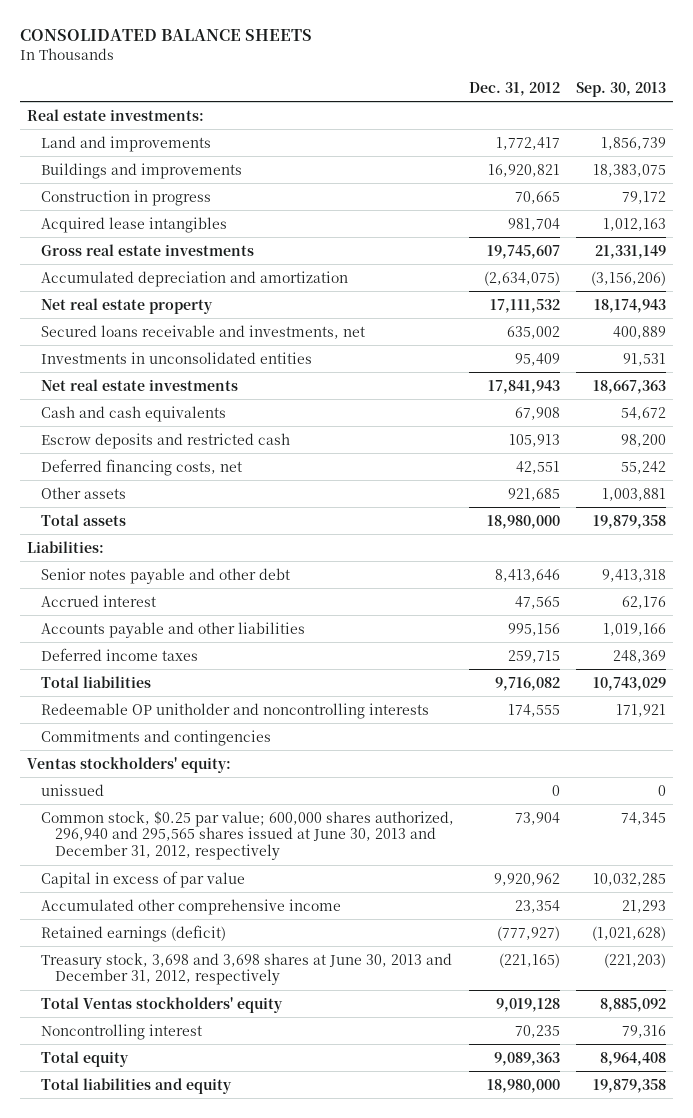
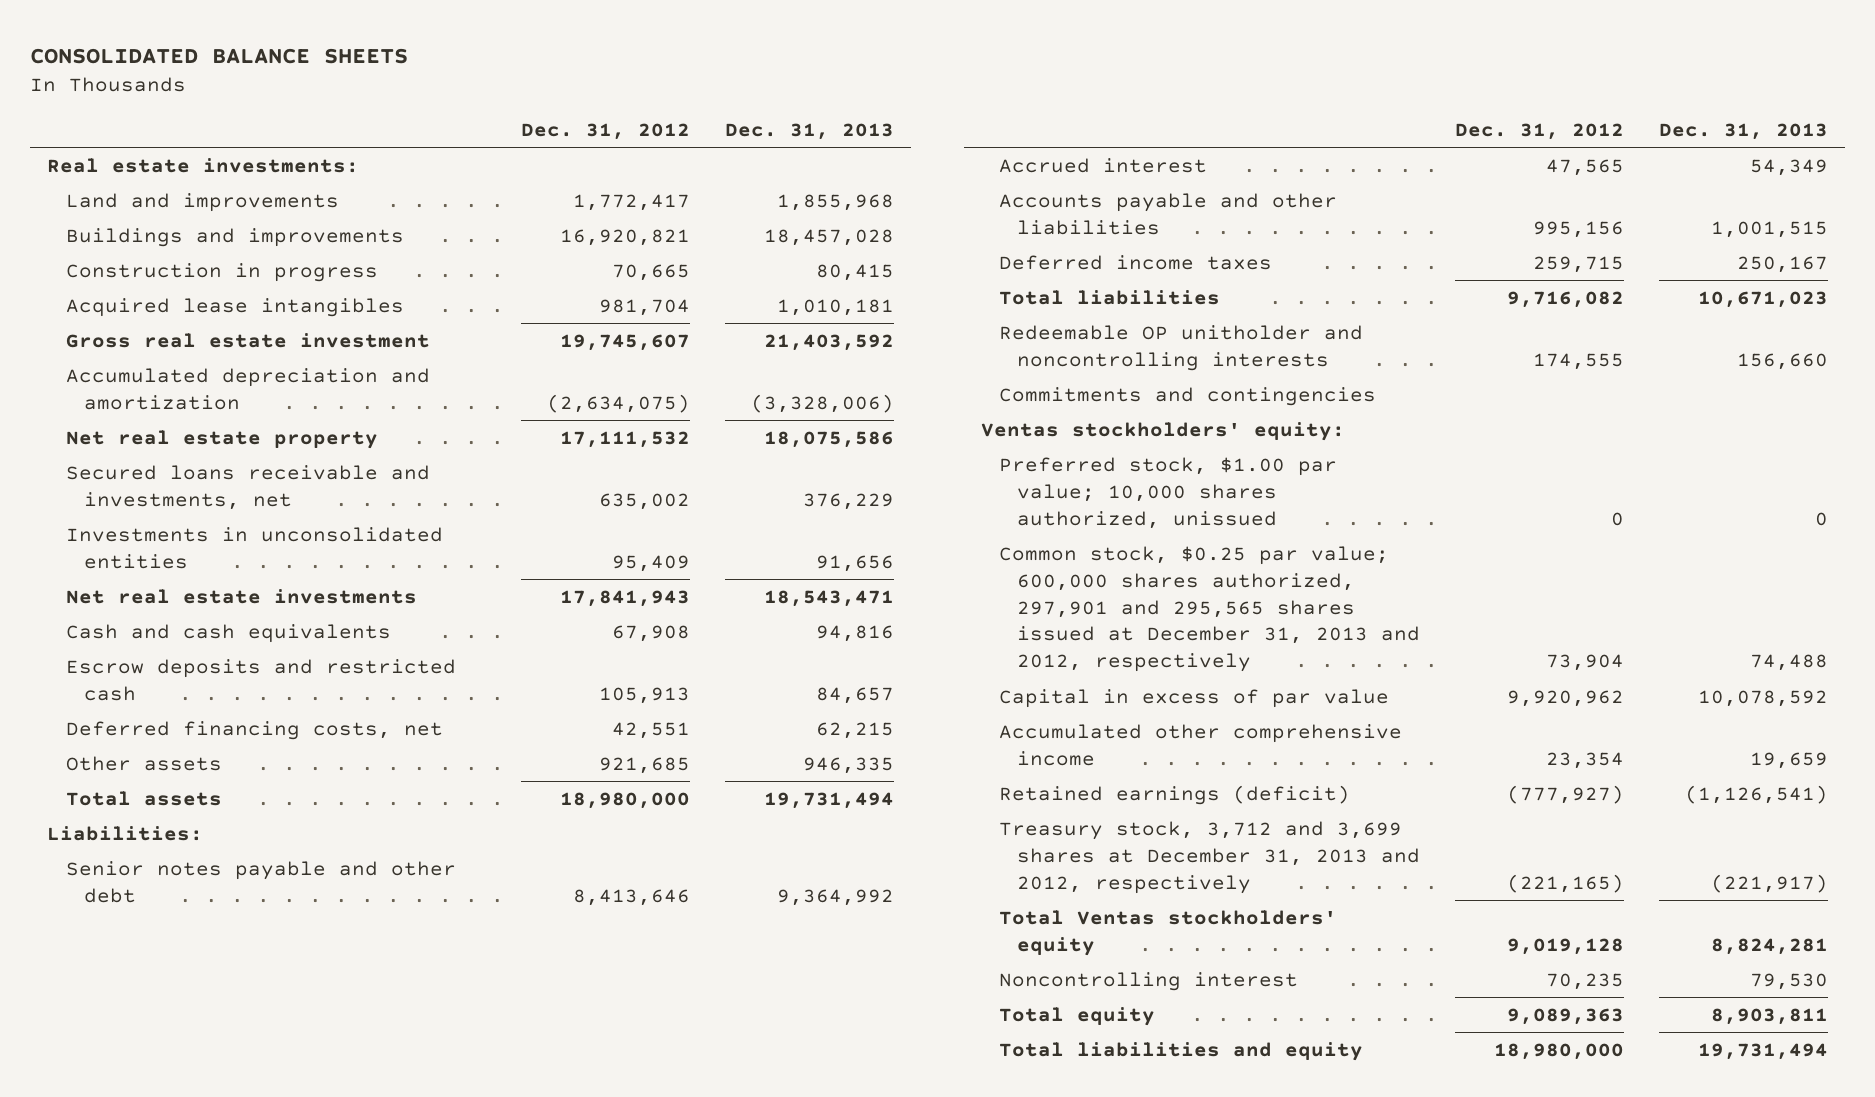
[575,81,666,97] Sep. 30, 2013 -> none
none -> [725,123,895,141] Dec. 31, 2013
[41,243,255,256] Gross real estate investments -> [65,332,430,348] Gross real estate investment
[41,783,105,796] unissued -> [999,456,1338,529] Preferred stock, $1.00 par value; 10,000 shares authorized, unissued
[41,810,455,861] Common stock, $0.25 par value; 600,000 shares authorized, 296,940 and 295,565 shares issued at June 30, 2013 and December 31, 2012, respectively -> [999,545,1421,673] Common stock, $0.25 par value; 600,000 shares authorized, 297,901 and 295,565 shares issued at December 31, 2013 and 2012, respectively
[41,952,453,986] Treasury stock, 3,698 and 3,698 shares at June 30, 2013 and December 31, 2012, respectively -> [999,820,1421,894] Treasury stock, 3,712 and 3,699 shares at December 31, 2013 and 2012, respectively

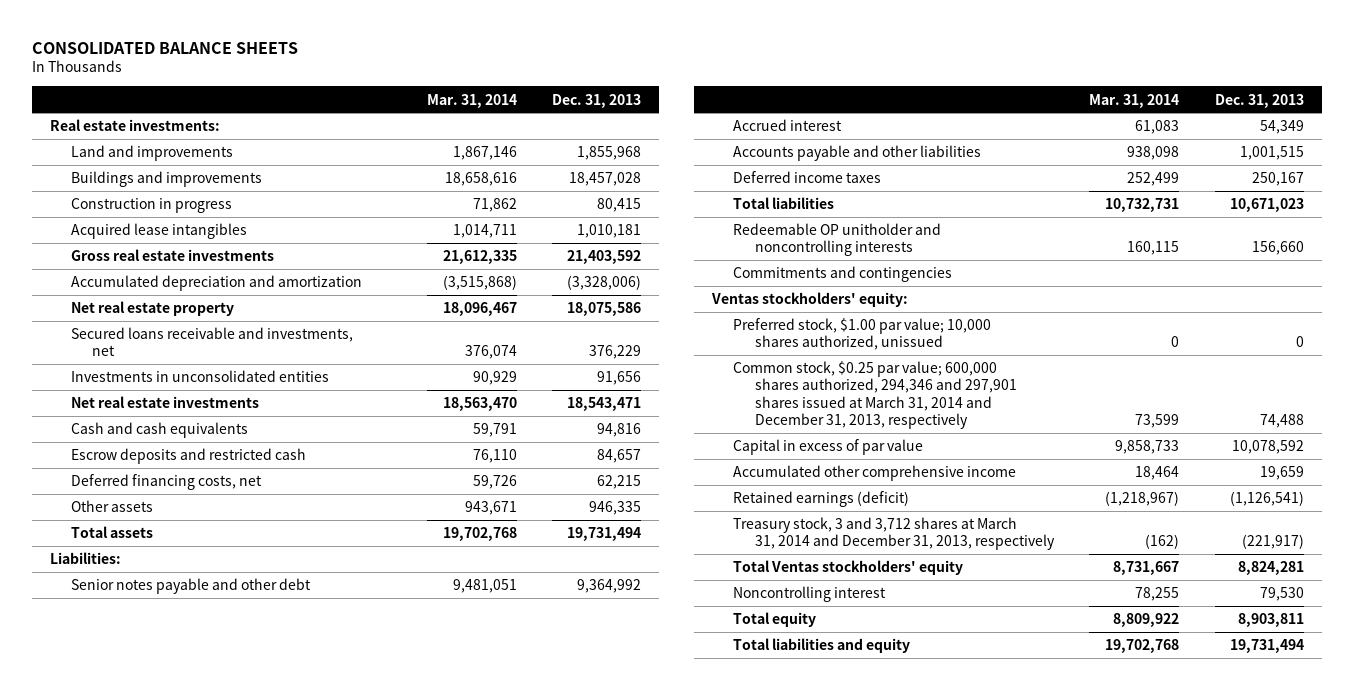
[521,123,691,141] Dec. 31, 2012 -> none
none -> [426,93,517,108] Mar. 31, 2014
[65,332,430,348] Gross real estate investment -> [71,249,275,262] Gross real estate investments
[999,545,1421,673] Common stock, $0.25 par value; 600,000 shares authorized, 297,901 and 295,565 shares issued at December 31, 2013 and 2012, respectively -> [733,361,1017,429] Common stock, $0.25 par value; 600,000 shares authorized, 294,346 and 297,901 shares issued at March 31, 2014 and December 31, 2013, respectively
[999,820,1421,894] Treasury stock, 3,712 and 3,699 shares at December 31, 2013 and 2012, respectively -> [733,517,1055,551] Treasury stock, 3 and 3,712 shares at March 31, 2014 and December 31, 2013, respectively

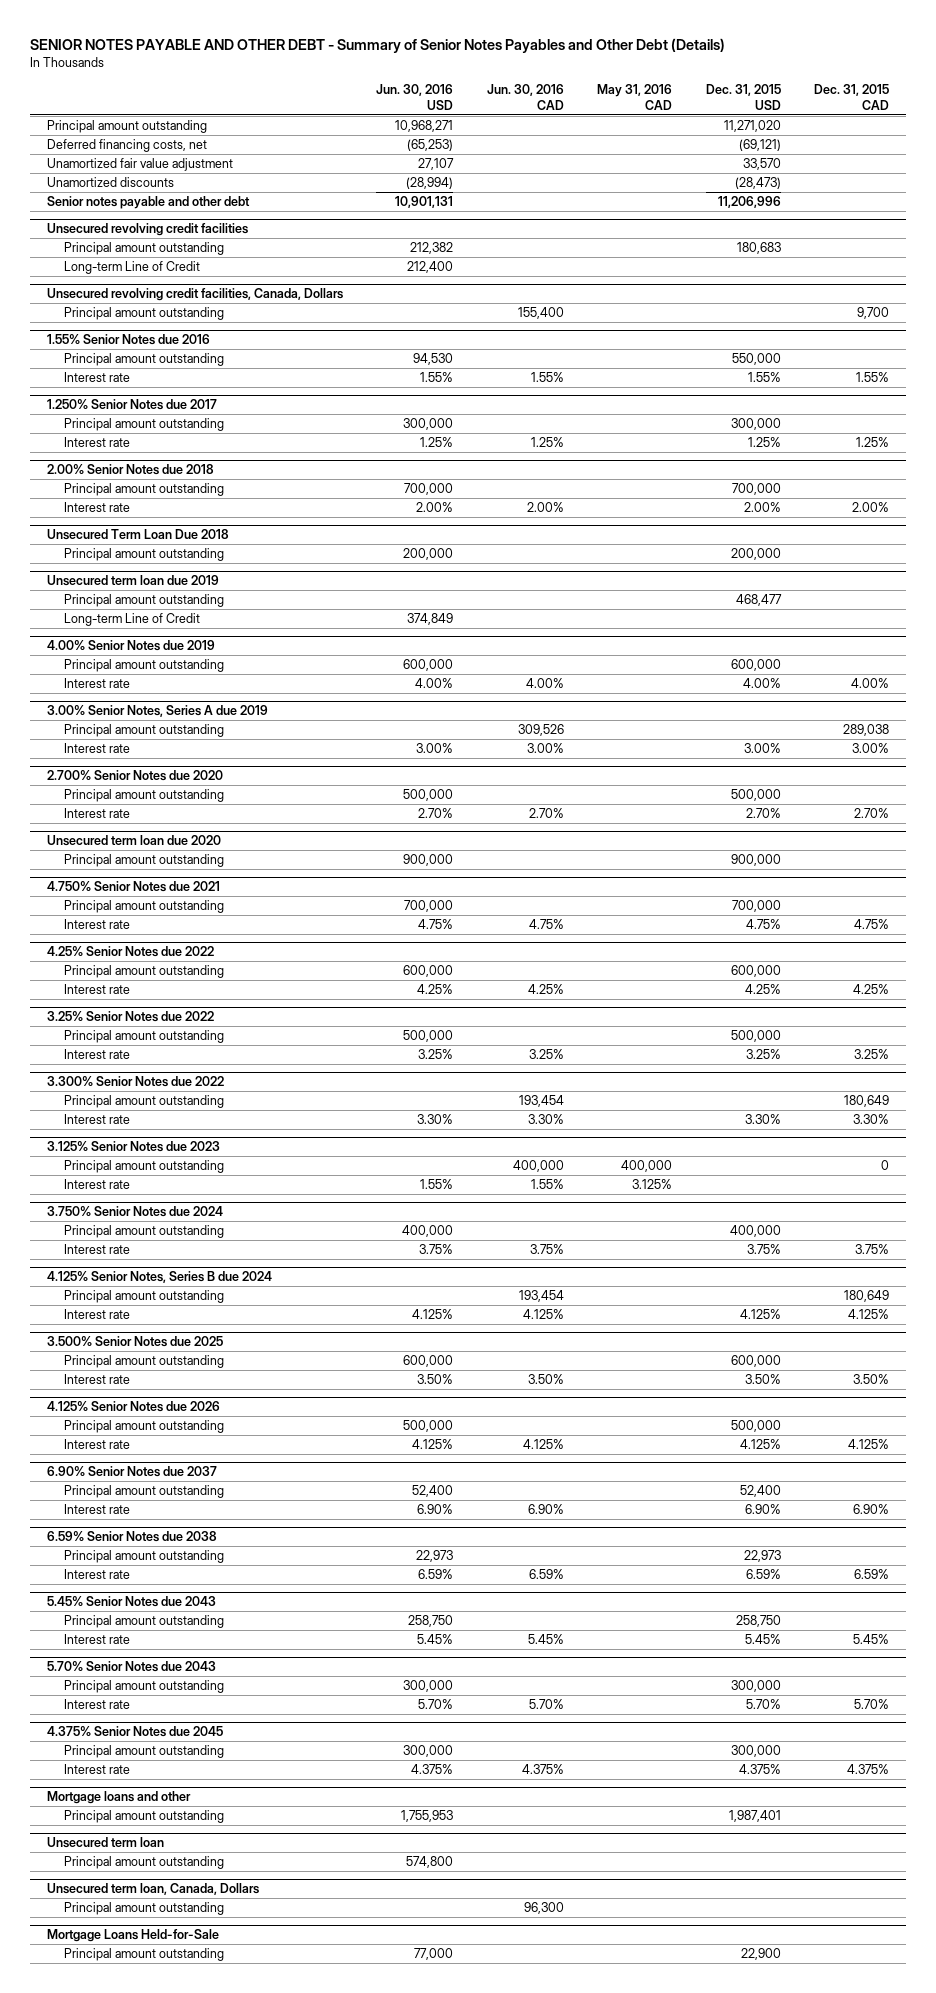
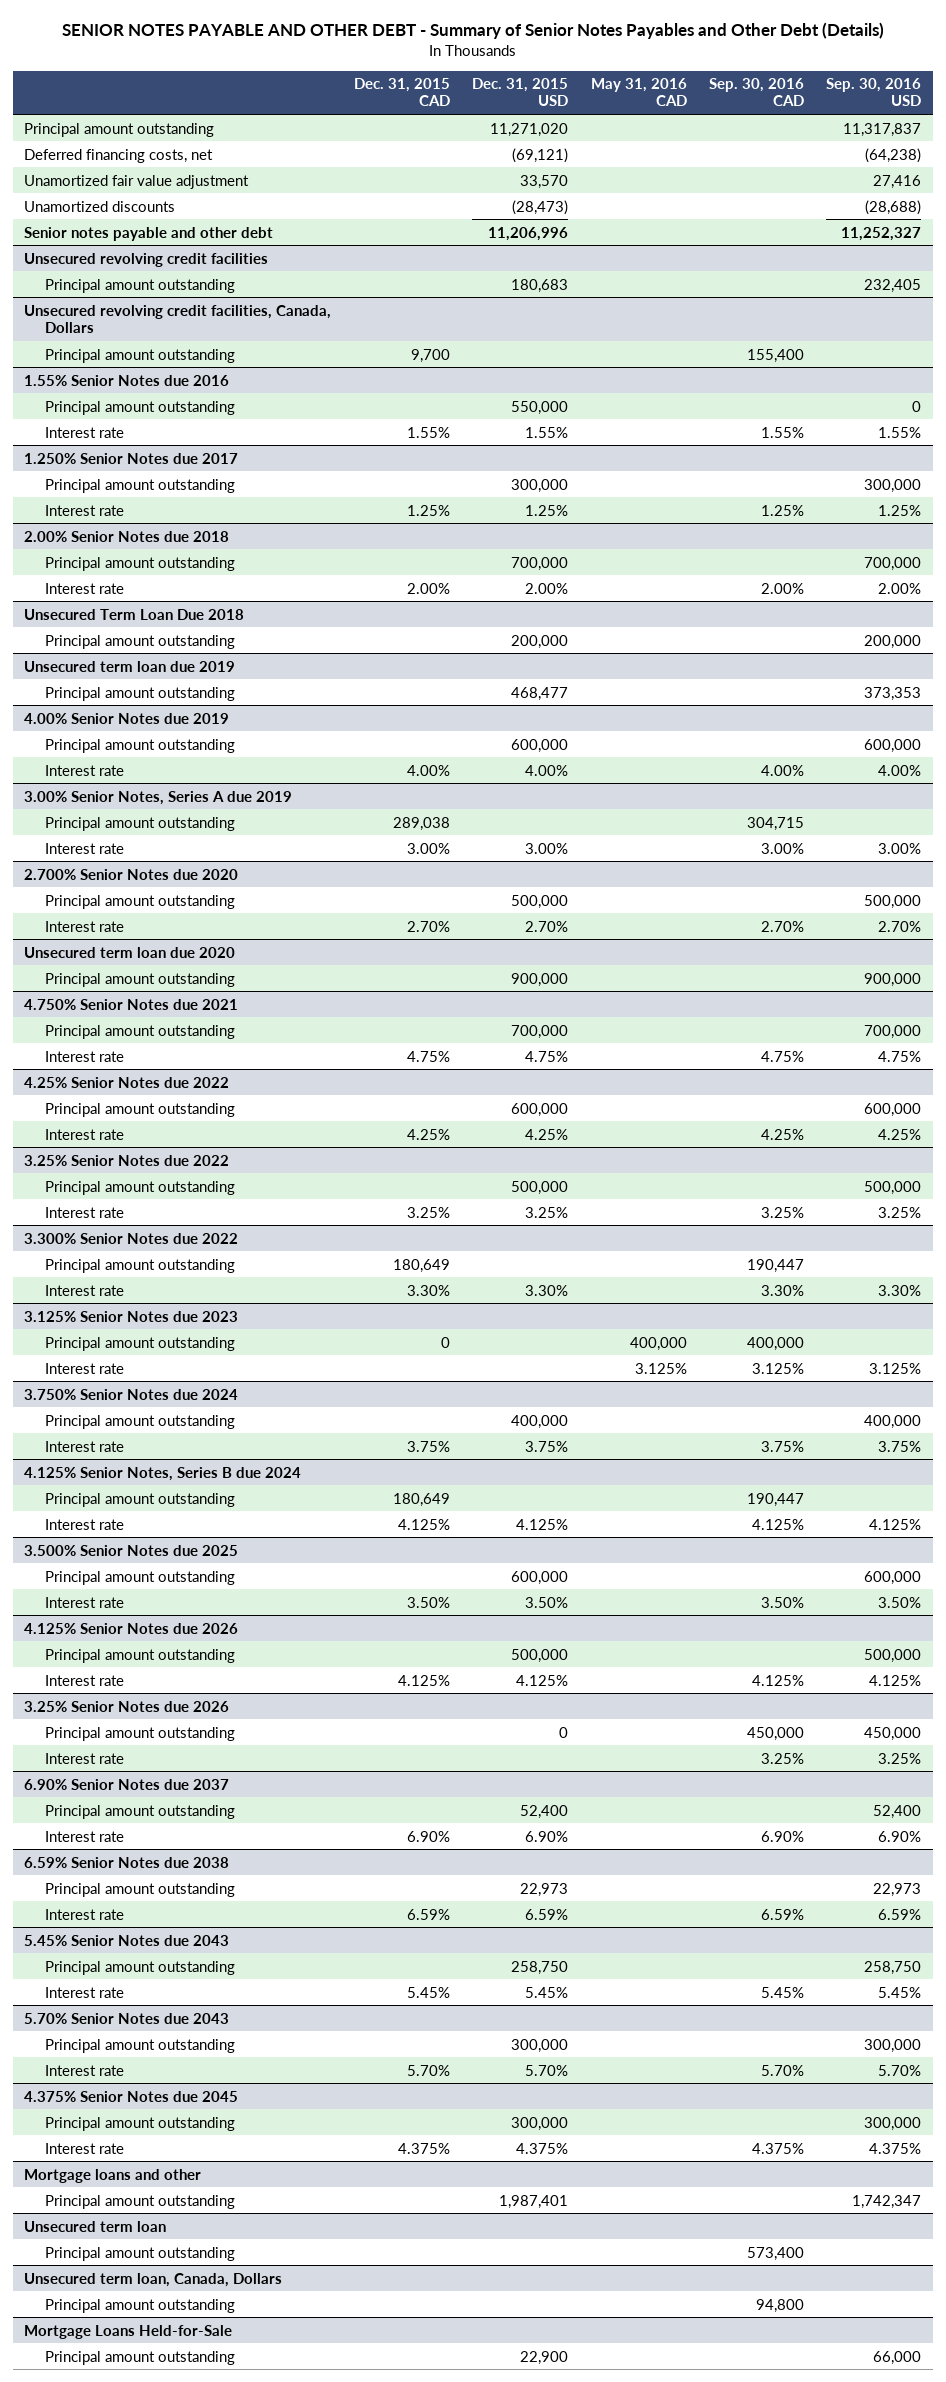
[376,83,454,110] Jun. 30, 2016 USD -> none
[486,83,564,110] Jun. 30, 2016 CAD -> none
none -> [708,78,804,107] Sep. 30, 2016 CAD
none -> [826,78,922,107] Sep. 30, 2016 USD
[64,261,201,275] Long-term Line of Credit -> none
[64,613,201,627] Long-term Line of Credit -> none
none -> [24,1700,230,1712] 3.25% Senior Notes due 2026
none -> [44,1726,235,1741] Principal amount outstanding
none -> [44,1752,124,1764] Interest rate

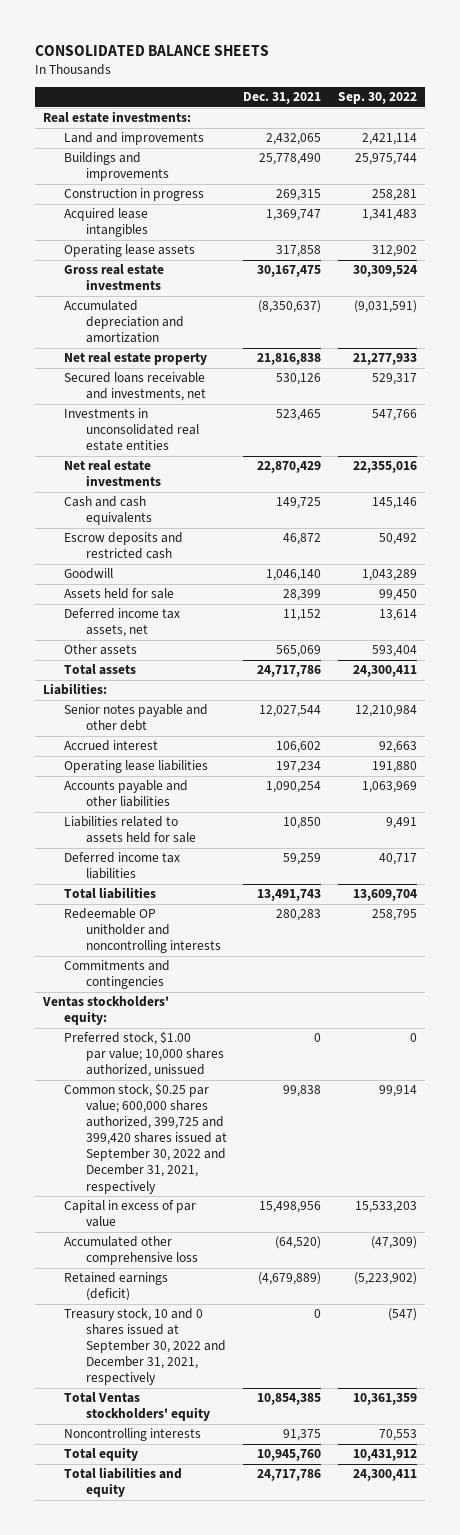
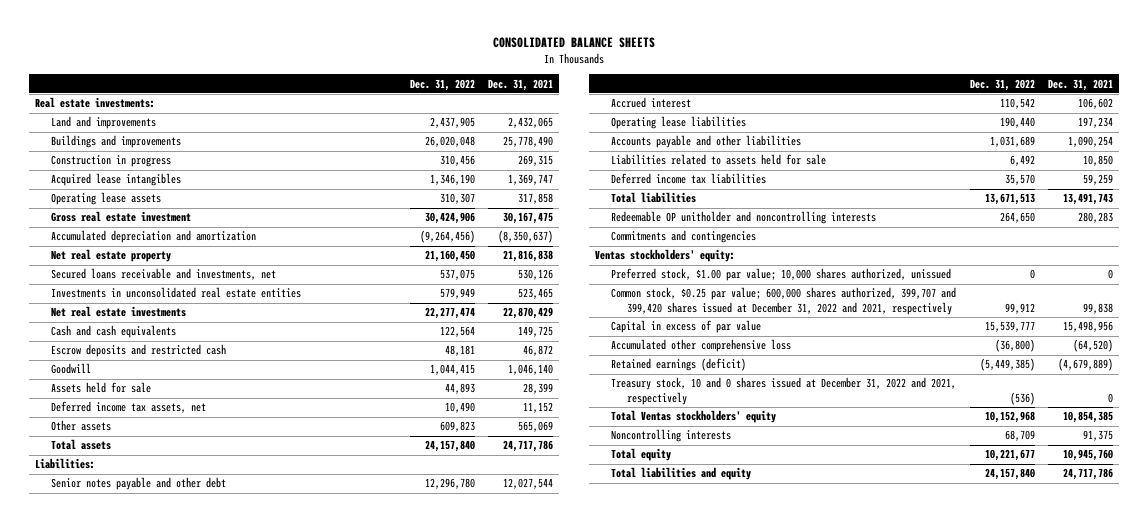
[337,92,417,105] Sep. 30, 2022 -> none
none -> [409,78,475,91] Dec. 31, 2022
[64,264,165,291] Gross real estate investments -> [51,211,192,223] Gross real estate investment
[64,1083,227,1194] Common stock, $0.25 par value; 600,000 shares authorized, 399,725 and 399,420 shares issued at September 30, 2022 and December 31, 2021, respectively -> [611,287,957,316] Common stock, $0.25 par value; 600,000 shares authorized, 399,707 and 399,420 shares issued at December 31, 2022 and 2021, respectively
[64,1308,226,1386] Treasury stock, 10 and 0 shares issued at September 30, 2022 and December 31, 2021, respectively -> [611,377,957,406] Treasury stock, 10 and 0 shares issued at December 31, 2022 and 2021, respectively

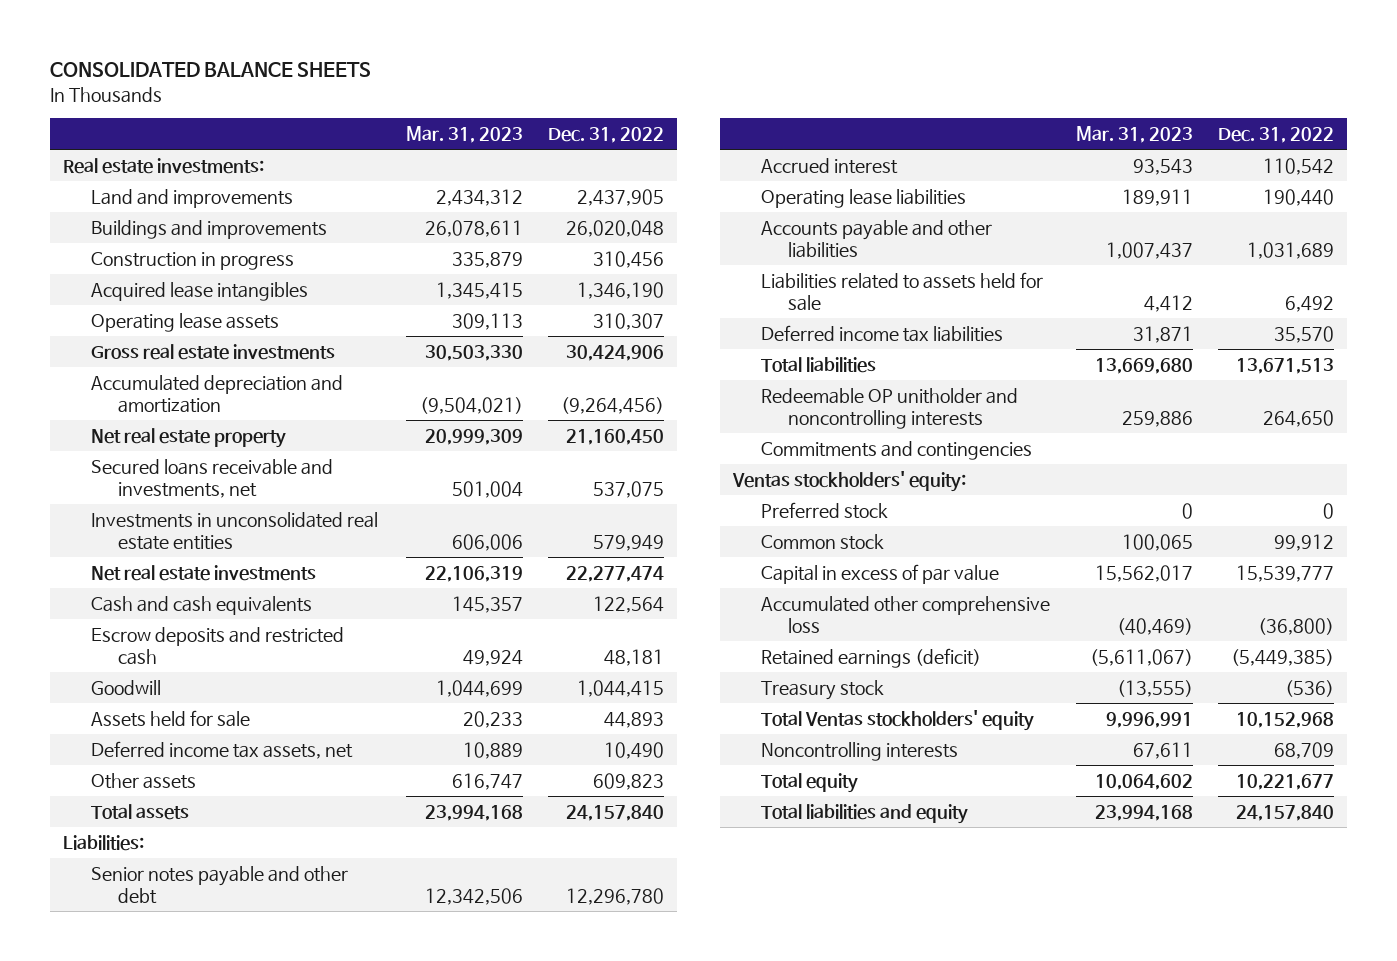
[487,78,553,91] Dec. 31, 2021 -> none
none -> [405,125,523,143] Mar. 31, 2023
[51,211,192,223] Gross real estate investment -> [90,343,335,360] Gross real estate investments
[611,268,952,282] Preferred stock, $1.00 par value; 10,000 shares authorized, unissued -> [760,501,888,519] Preferred stock
[611,287,957,316] Common stock, $0.25 par value; 600,000 shares authorized, 399,707 and 399,420 shares issued at December 31, 2022 and 2021, respectively -> [760,533,884,550] Common stock
[611,377,957,406] Treasury stock, 10 and 0 shares issued at December 31, 2022 and 2021, respectively -> [760,679,884,700] Treasury stock

